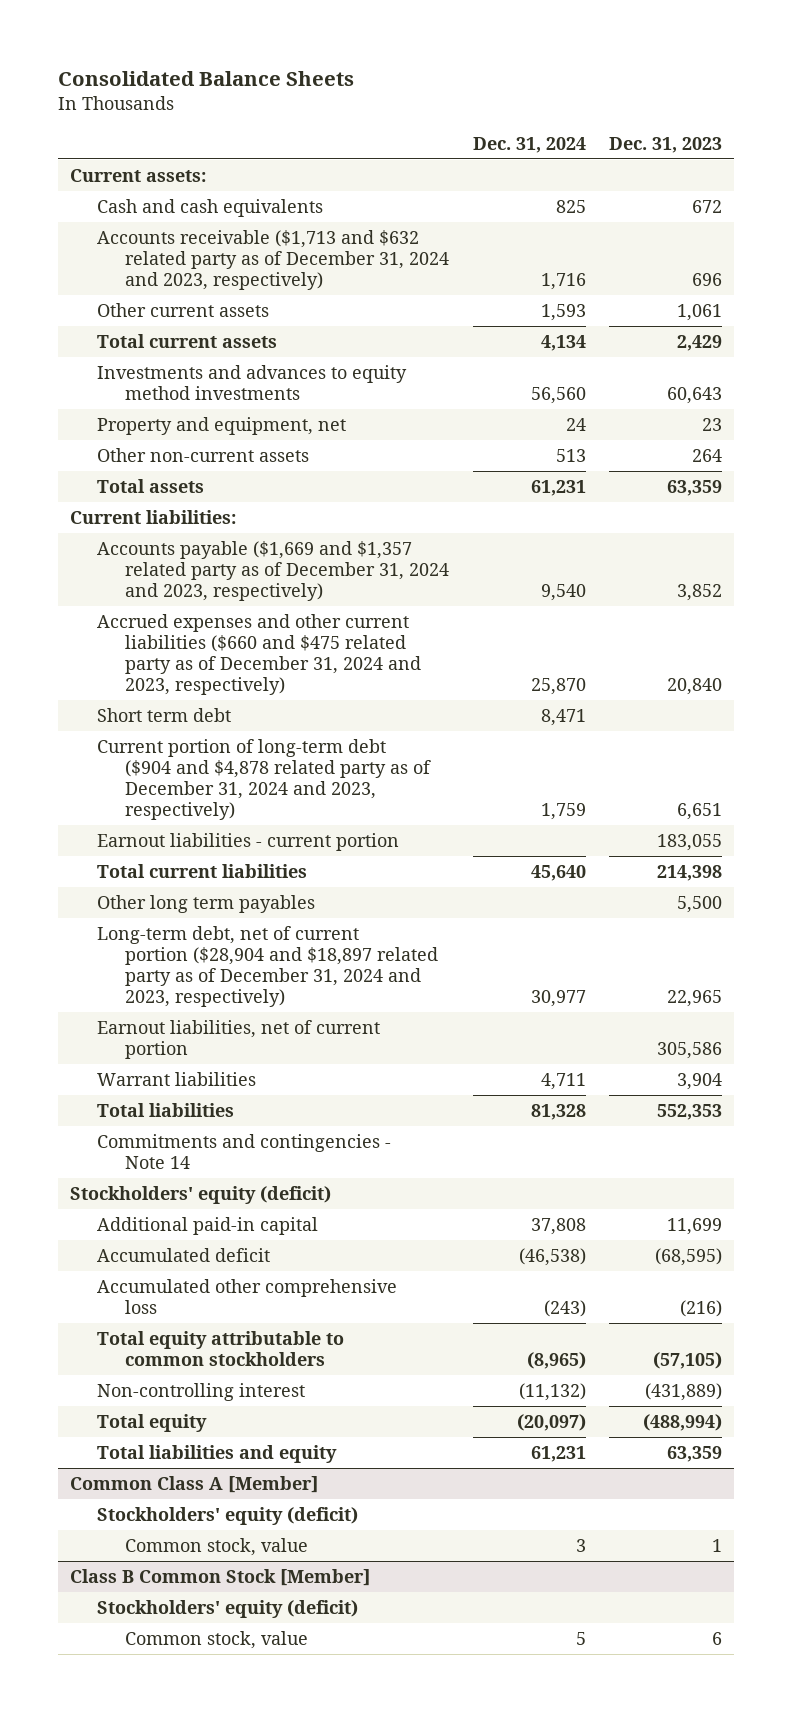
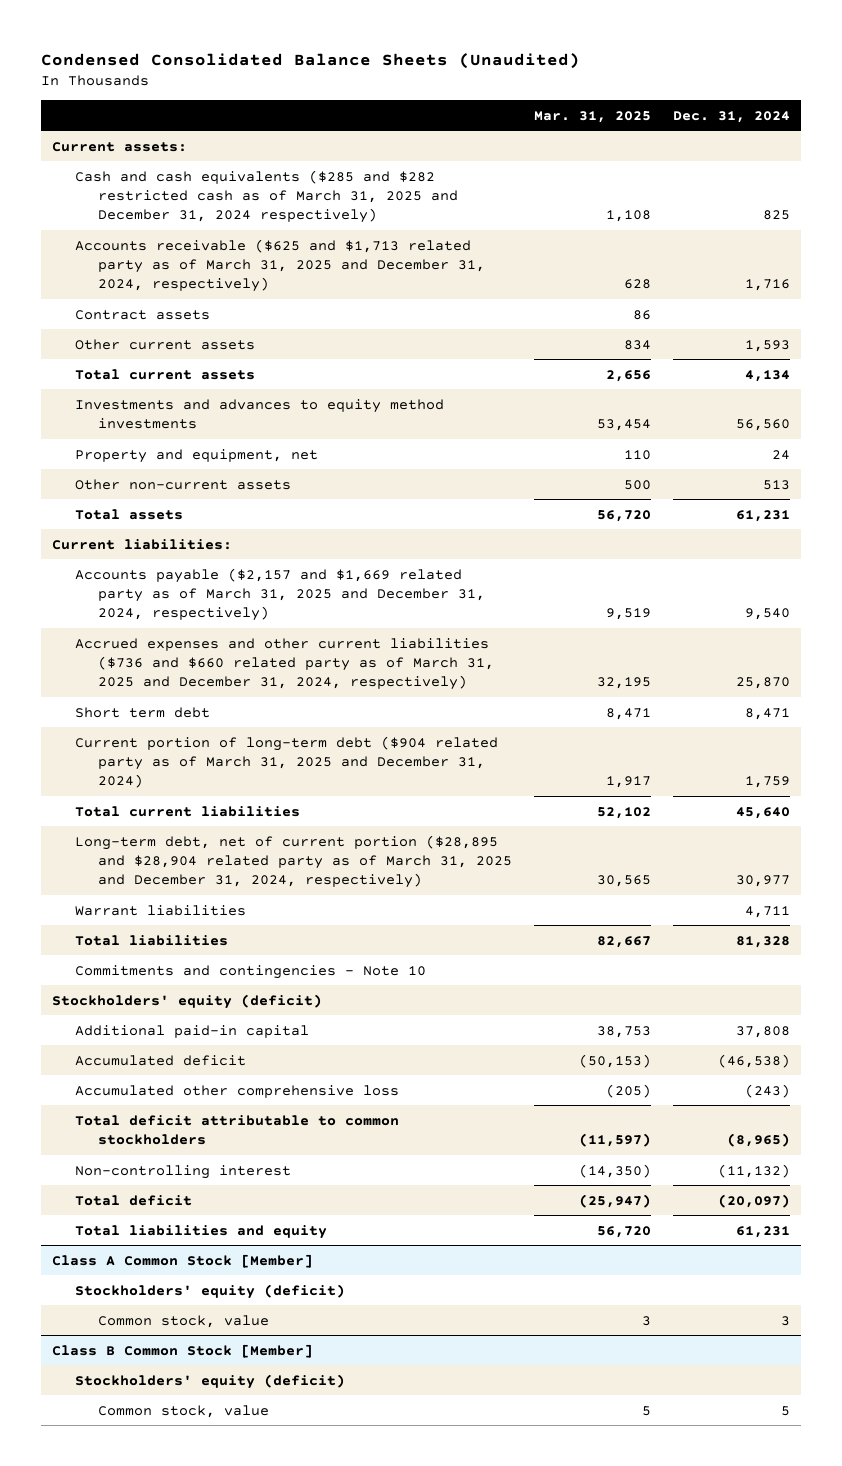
[58,70,355,86] Consolidated Balance Sheets -> [41,52,581,69] Condensed Consolidated Balance Sheets (Unaudited)
[608,136,722,153] Dec. 31, 2023 -> none
none -> [533,110,651,123] Mar. 31, 2025
[97,198,324,217] Cash and cash equivalents -> [74,169,458,224] Cash and cash equivalents ($285 and $282 restricted cash as of March 31, 2025 and December 31, 2024 respectively)
[97,229,450,291] Accounts receivable ($1,713 and $632 related party as of December 31, 2024 and 2023, respectively) -> [74,238,485,293] Accounts receivable ($625 and $1,713 related party as of March 31, 2025 and December 31, 2024, respectively)
none -> [74,309,210,320] Contract assets
[97,540,450,602] Accounts payable ($1,669 and $1,357 related party as of December 31, 2024 and 2023, respectively) -> [74,567,485,622] Accounts payable ($2,157 and $1,669 related party as of March 31, 2025 and December 31, 2024, respectively)
[97,613,422,696] Accrued expenses and other current liabilities ($660 and $475 related party as of December 31, 2024 and 2023, respectively) -> [74,637,494,691] Accrued expenses and other current liabilities ($736 and $660 related party as of March 31, 2025 and December 31, 2024, respectively)
[97,832,400,851] Earnout liabilities - current portion -> none
[97,738,432,821] Current portion of long-term debt ($904 and $4,878 related party as of December 31, 2024 and 2023, respectively) -> [74,735,498,789] Current portion of long-term debt ($904 related party as of March 31, 2025 and December 31, 2024)
[97,894,316,913] Other long term payables -> none
[97,1019,381,1060] Earnout liabilities, net of current portion -> none
[97,925,439,1008] Long-term debt, net of current portion ($28,904 and $18,897 related party as of December 31, 2024 and 2023, respectively) -> [74,834,512,889] Long-term debt, net of current portion ($28,895 and $28,904 related party as of March 31, 2025 and December 31, 2024, respectively)
[97,1133,392,1170] Commitments and contingencies - Note 14 -> [74,964,426,979] Commitments and contingencies - Note 10
[97,1330,345,1367] Total equity attributable to common stockholders -> [74,1114,399,1146] Total deficit attributable to common stockholders
[97,1413,208,1432] Total equity -> [74,1194,192,1206] Total deficit
[69,1475,318,1493] Common Class A [Member] -> [52,1253,314,1268] Class A Common Stock [Member]

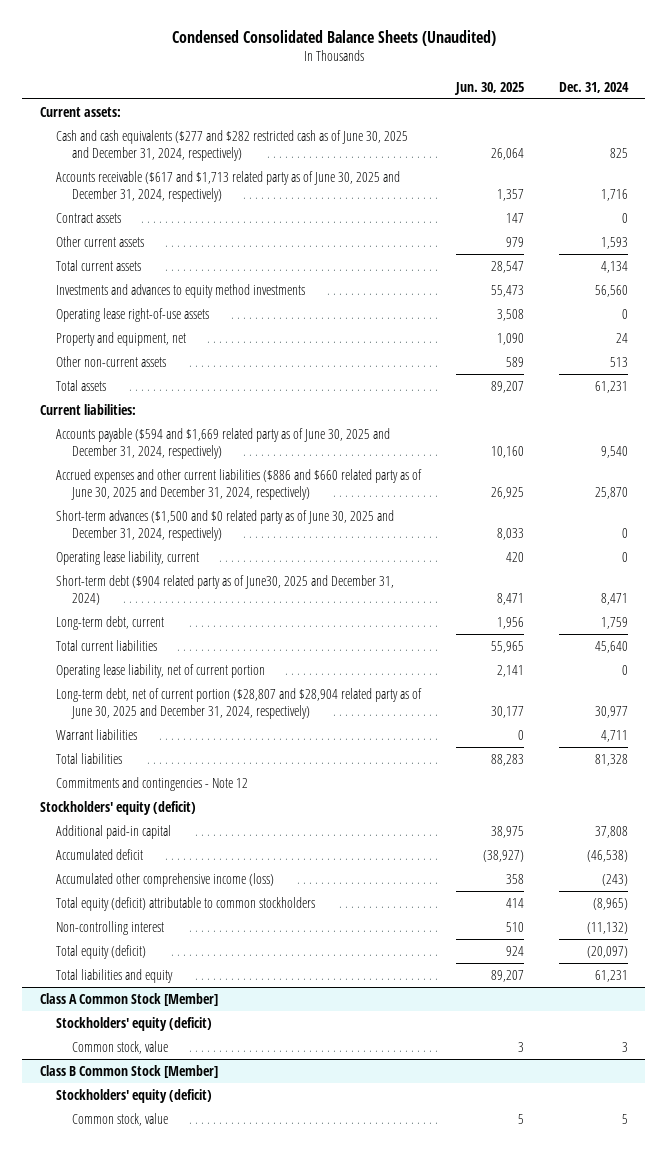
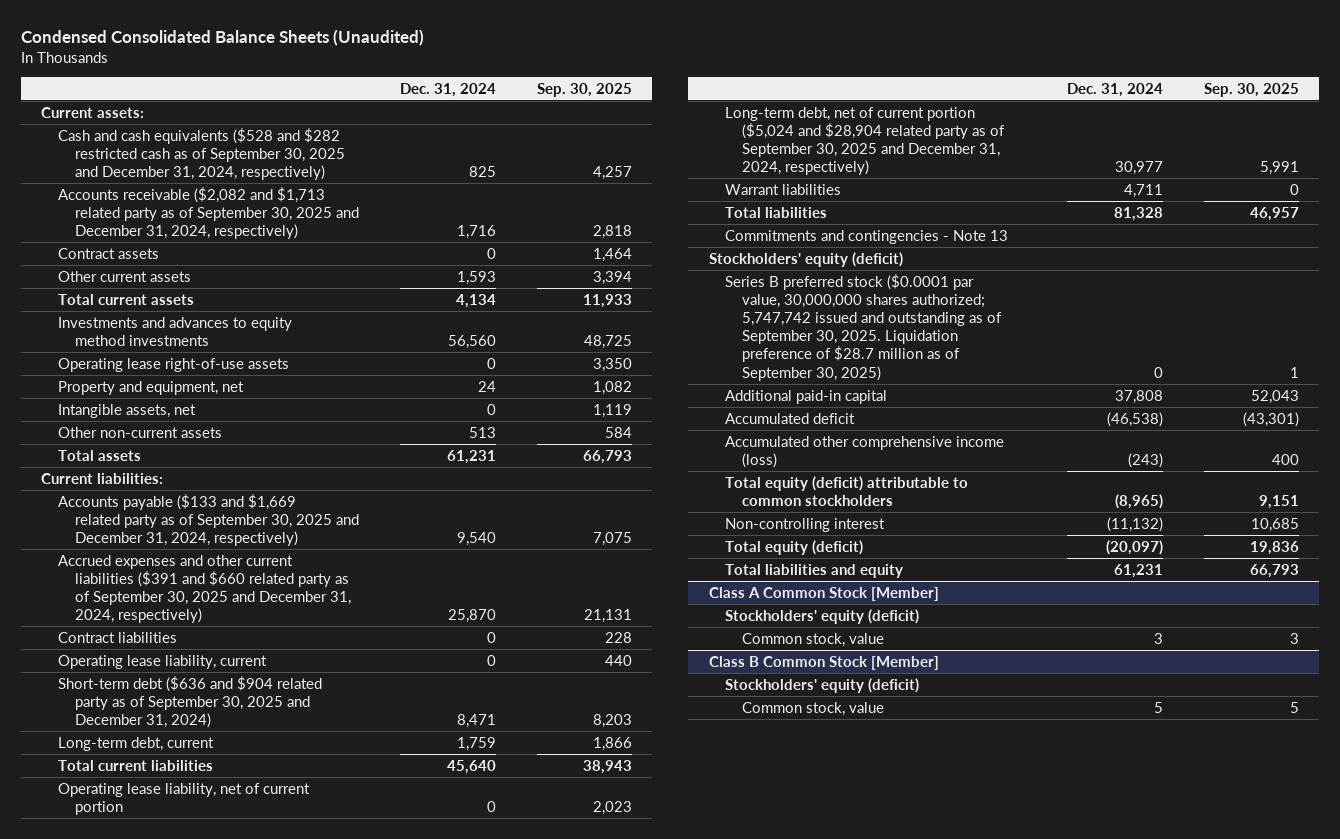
[453,81,524,95] Jun. 30, 2025 -> none
none -> [536,82,632,97] Sep. 30, 2025
[56,129,409,161] Cash and cash equivalents ($277 and $282 restricted cash as of June 30, 2025 and December 31, 2024, respectively) -> [57,127,345,180] Cash and cash equivalents ($528 and $282 restricted cash as of September 30, 2025 and December 31, 2024, respectively)
[56,170,401,202] Accounts receivable ($617 and $1,713 related party as of June 30, 2025 and December 31, 2024, respectively) -> [57,186,359,239] Accounts receivable ($2,082 and $1,713 related party as of September 30, 2025 and December 31, 2024, respectively)
none -> [57,403,196,418] Intangible assets, net
[56,509,395,541] Short-term advances ($1,500 and $0 related party as of June 30, 2025 and December 31, 2024, respectively) -> none
[56,427,391,459] Accounts payable ($594 and $1,669 related party as of June 30, 2025 and December 31, 2024, respectively) -> [57,493,359,546] Accounts payable ($133 and $1,669 related party as of September 30, 2025 and December 31, 2024, respectively)
[56,468,423,500] Accrued expenses and other current liabilities ($886 and $660 related party as of June 30, 2025 and December 31, 2024, respectively) -> [57,554,351,624] Accrued expenses and other current liabilities ($391 and $660 related party as of September 30, 2025 and December 31, 2024, respectively)
none -> [57,631,177,643] Contract liabilities
[56,574,395,605] Short-term debt ($904 related party as of June30, 2025 and December 31, 2024) -> [57,675,322,728] Short-term debt ($636 and $904 related party as of September 30, 2025 and December 31, 2024)
[56,687,423,719] Long-term debt, net of current portion ($28,807 and $28,904 related party as of June 30, 2025 and December 31, 2024, respectively) -> [725,106,1005,176] Long-term debt, net of current portion ($5,024 and $28,904 related party as of September 30, 2025 and December 31, 2024, respectively)
[56,776,249,791] Commitments and contingencies - Note 12 -> [725,229,1009,244] Commitments and contingencies - Note 13
none -> [725,273,1002,381] Series B preferred stock ($0.0001 par value, 30,000,000 shares authorized; 5,747,742 issued and outstanding as of September 30, 2025. Liquidation preference of $28.7 million as of September 30, 2025)

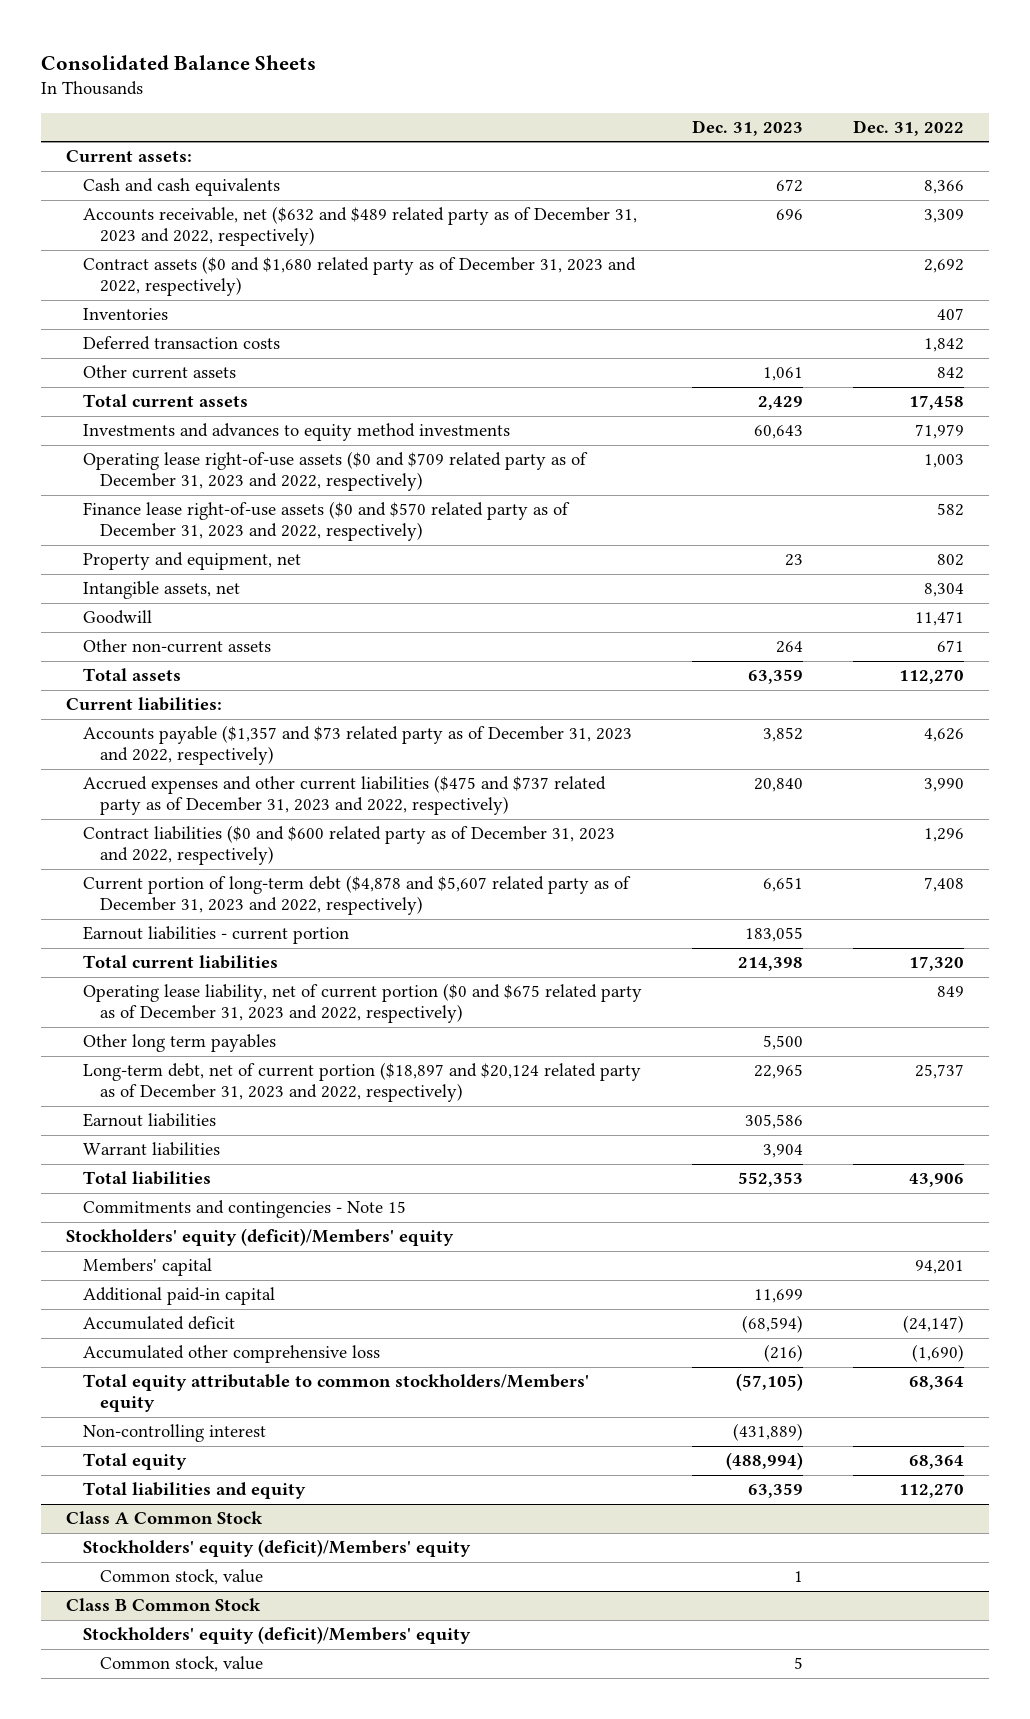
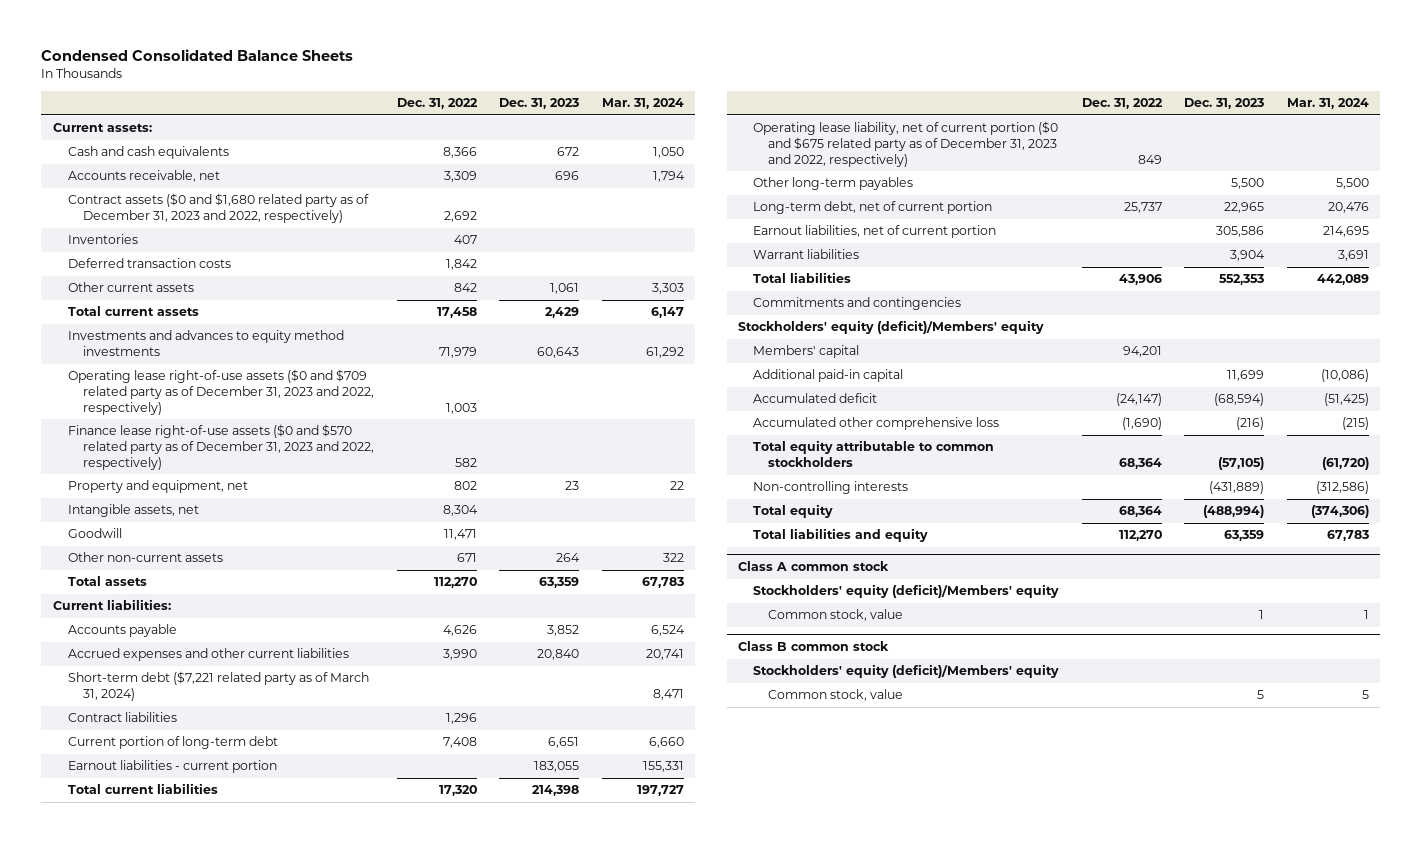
[41,54,317,70] Consolidated Balance Sheets -> [41,49,354,62] Condensed Consolidated Balance Sheets
none -> [601,98,684,110] Mar. 31, 2024
[83,206,638,247] Accounts receivable, net ($632 and $489 related party as of December 31, 2023 and 2022, respectively) -> [67,170,220,183] Accounts receivable, net
[83,725,633,766] Accounts payable ($1,357 and $73 related party as of December 31, 2023 and 2022, respectively) -> [67,624,177,638] Accounts payable
[83,775,607,816] Accrued expenses and other current liabilities ($475 and $737 related party as of December 31, 2023 and 2022, respectively) -> [67,648,349,662] Accrued expenses and other current liabilities
none -> [67,671,369,702] Short-term debt ($7,221 related party as of March 31, 2024)
[83,825,616,866] Contract liabilities ($0 and $600 related party as of December 31, 2023 and 2022, respectively) -> [67,712,177,723] Contract liabilities
[83,875,632,916] Current portion of long-term debt ($4,878 and $5,607 related party as of December 31, 2023 and 2022, respectively) -> [67,736,278,750] Current portion of long-term debt
[83,1034,277,1053] Other long term payables -> [753,177,914,191] Other long-term payables
[83,1062,642,1103] Long-term debt, net of current portion ($18,897 and $20,124 related party as of December 31, 2023 and 2022, respectively) -> [753,201,993,215] Long-term debt, net of current portion
[83,1113,217,1128] Earnout liabilities -> [753,225,997,239] Earnout liabilities, net of current portion
[83,1200,407,1219] Commitments and contingencies - Note 15 -> [753,297,962,311] Commitments and contingencies
[83,1374,590,1413] Total equity attributable to common stockholders/Members' equity -> [753,440,995,468] Total equity attributable to common stockholders
[83,1424,267,1443] Non-controlling interest -> [753,481,909,495] Non-controlling interests
[66,1511,264,1525] Class A Common Stock -> [737,561,889,572] Class A common stock
[66,1598,262,1612] Class B Common Stock -> [737,641,889,652] Class B common stock

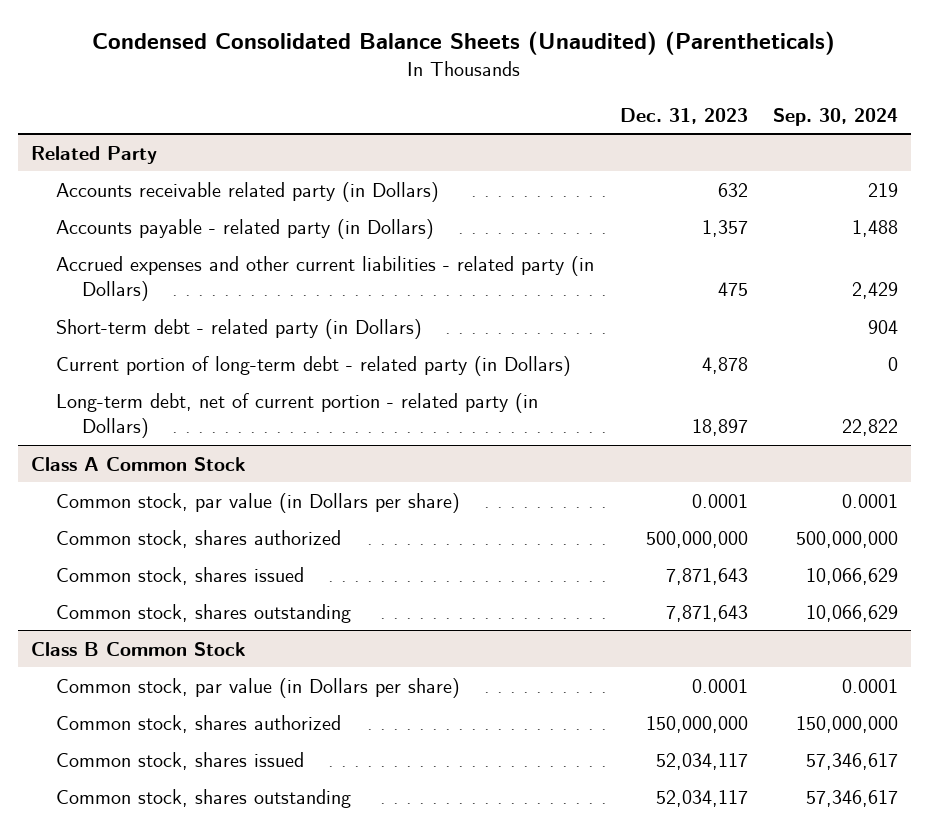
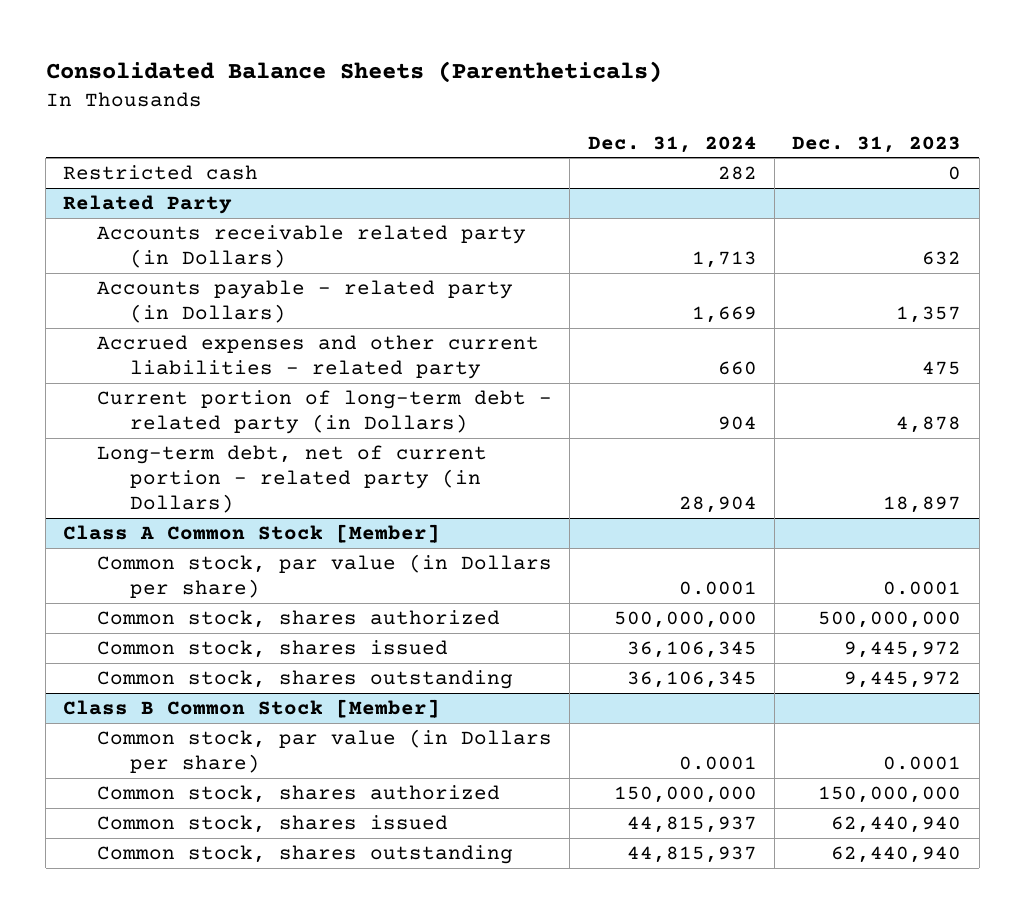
[92,31,836,56] Condensed Consolidated Balance Sheets (Unaudited) (Parentheticals) -> [45,61,662,84] Consolidated Balance Sheets (Parentheticals)
[773,107,899,126] Sep. 30, 2024 -> none
none -> [587,135,757,153] Dec. 31, 2024
none -> [63,165,259,181] Restricted cash
[56,318,423,339] Short-term debt - related party (in Dollars) -> none
[56,255,595,302] Accrued expenses and other current liabilities - related party (in Dollars) -> [96,335,539,379] Accrued expenses and other current liabilities - related party
[30,456,246,471] Class A Common Stock -> [63,524,441,544] Class A Common Stock [Member]
[665,567,748,585] 7,871,643 -> [844,641,962,659] 9,445,972
[665,604,748,622] 7,871,643 -> [844,671,962,689] 9,445,972
[30,641,246,656] Class B Common Stock -> [63,699,441,719] Class B Common Stock [Member]
[655,752,748,770] 52,034,117 -> [831,816,962,834] 62,440,940
[655,789,748,807] 52,034,117 -> [831,846,962,864] 62,440,940

